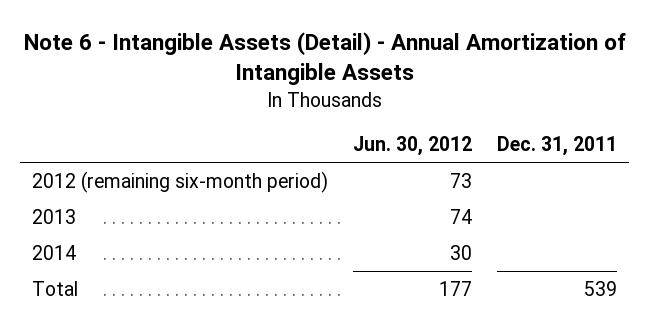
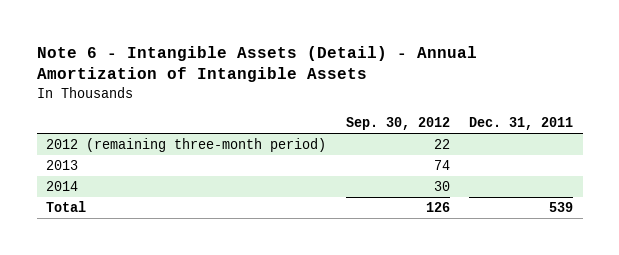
[353,136,473,157] Jun. 30, 2012 -> none
none -> [345,116,450,130] Sep. 30, 2012
[32,170,329,193] 2012 (remaining six-month period) -> [46,138,327,153] 2012 (remaining three-month period)

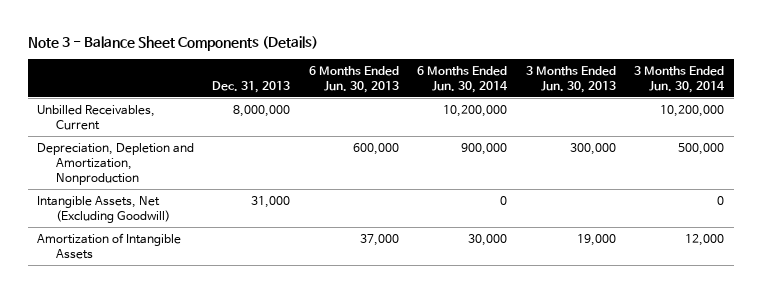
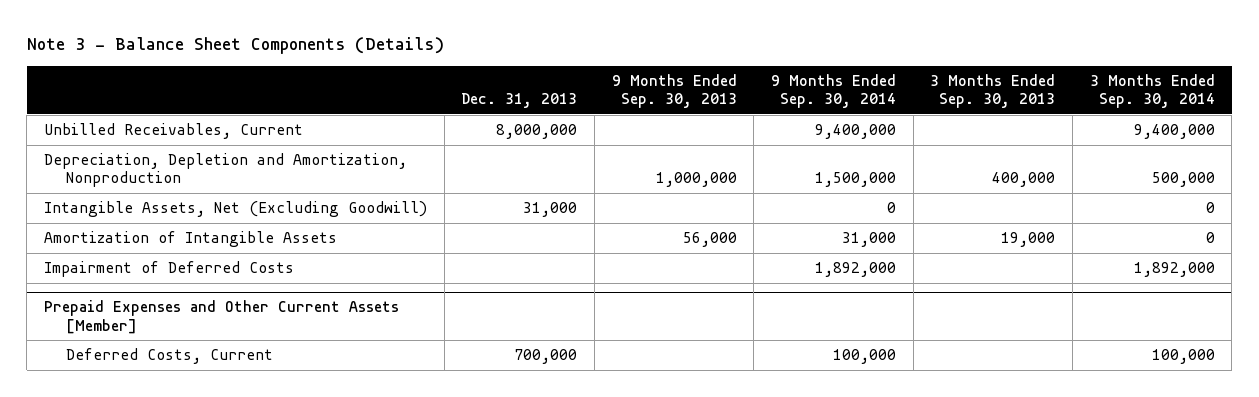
[308,65,399,93] 6 Months Ended Jun. 30, 2013 -> none
[417,65,509,93] 6 Months Ended Jun. 30, 2014 -> none
[525,65,616,93] 3 Months Ended Jun. 30, 2013 -> none
[634,65,726,93] 3 Months Ended Jun. 30, 2014 -> none
none -> [611,73,737,109] 9 Months Ended Sep. 30, 2013
none -> [770,73,896,109] 9 Months Ended Sep. 30, 2014
none -> [930,73,1056,109] 3 Months Ended Sep. 30, 2013
none -> [1089,73,1215,109] 3 Months Ended Sep. 30, 2014
none -> [43,261,294,278] Impairment of Deferred Costs
none -> [43,300,399,334] Prepaid Expenses and Other Current Assets [Member]
none -> [65,348,273,365] Deferred Costs, Current

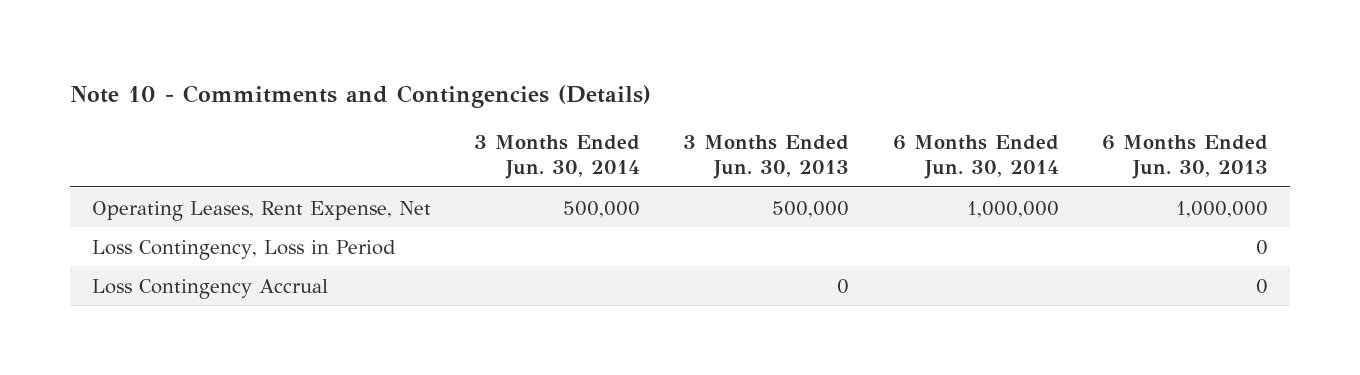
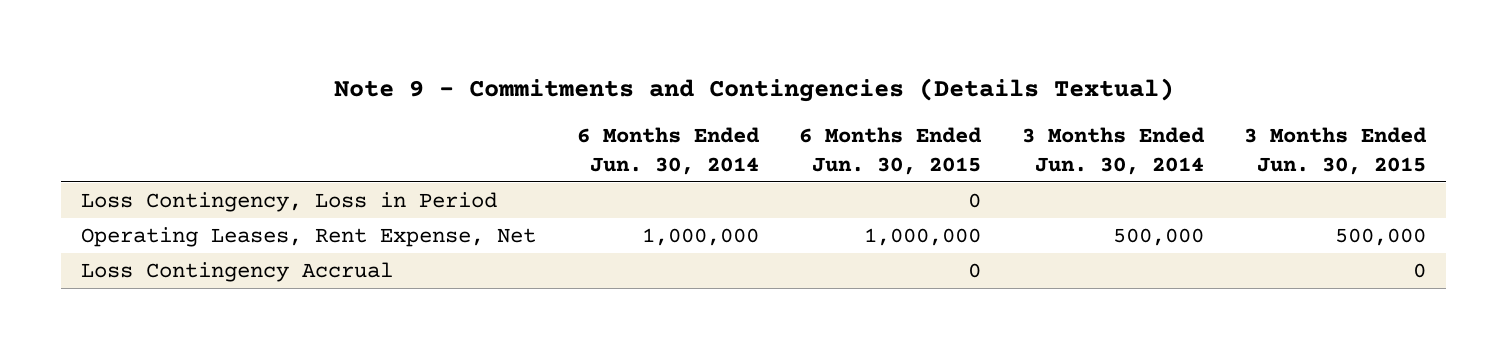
[69,84,651,108] Note 10 - Commitments and Contingencies (Details) -> [333,77,1174,102] Note 9 - Commitments and Contingencies (Details Textual)
[683,134,850,180] 3 Months Ended Jun. 30, 2013 -> none
[1101,134,1268,180] 6 Months Ended Jun. 30, 2013 -> none
none -> [799,126,983,175] 6 Months Ended Jun. 30, 2015
none -> [1243,126,1427,175] 3 Months Ended Jun. 30, 2015
[91,200,431,221] Operating Leases, Rent Expense, Net -> [81,226,537,247] Operating Leases, Rent Expense, Net

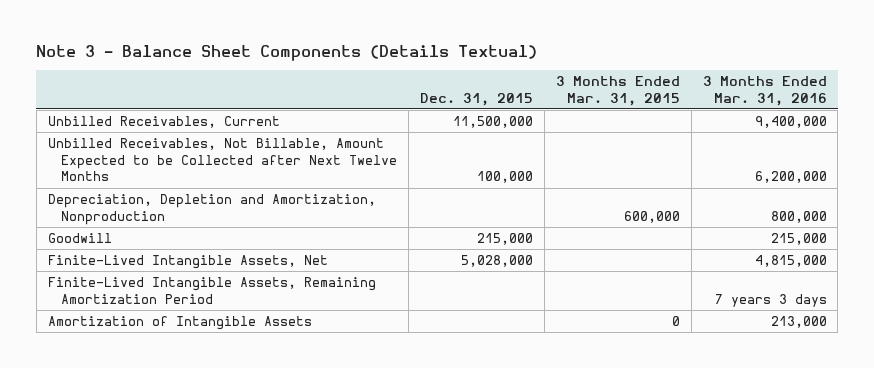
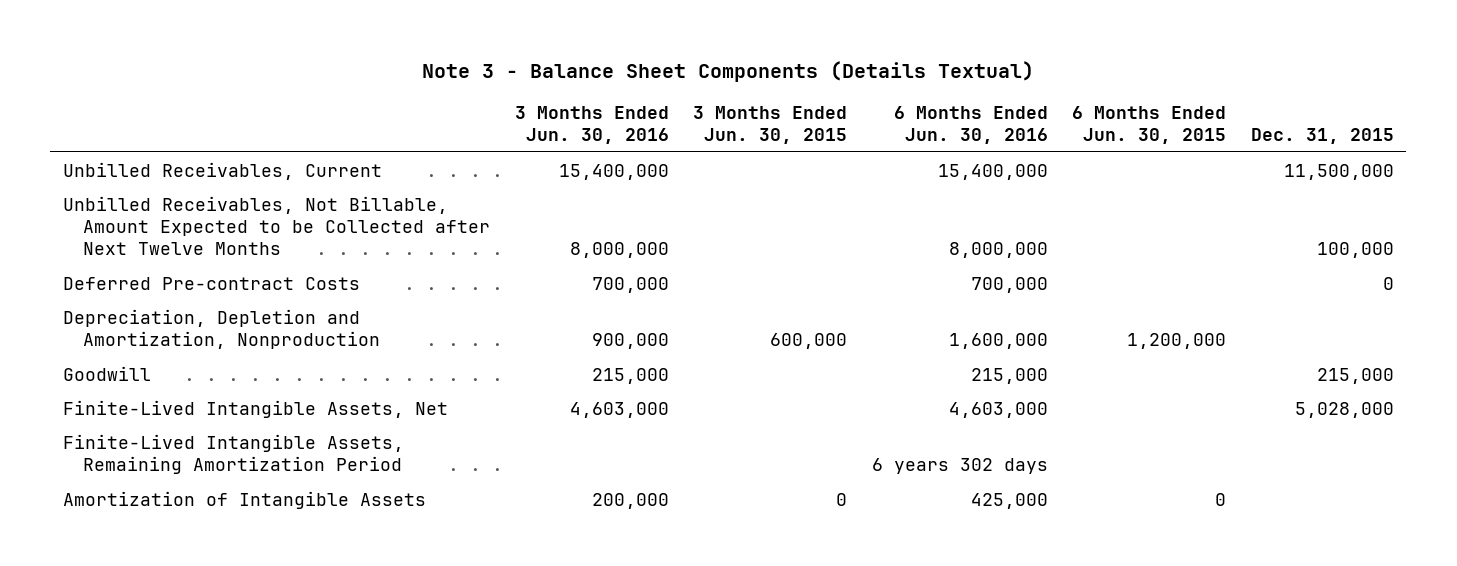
[555,76,680,106] 3 Months Ended Mar. 31, 2015 -> none
[702,76,827,106] 3 Months Ended Mar. 31, 2016 -> none
none -> [514,105,669,144] 3 Months Ended Jun. 30, 2016
none -> [693,105,848,144] 3 Months Ended Jun. 30, 2015
none -> [893,105,1048,144] 6 Months Ended Jun. 30, 2016
none -> [1072,105,1227,144] 6 Months Ended Jun. 30, 2015
none -> [62,276,360,290] Deferred Pre-contract Costs

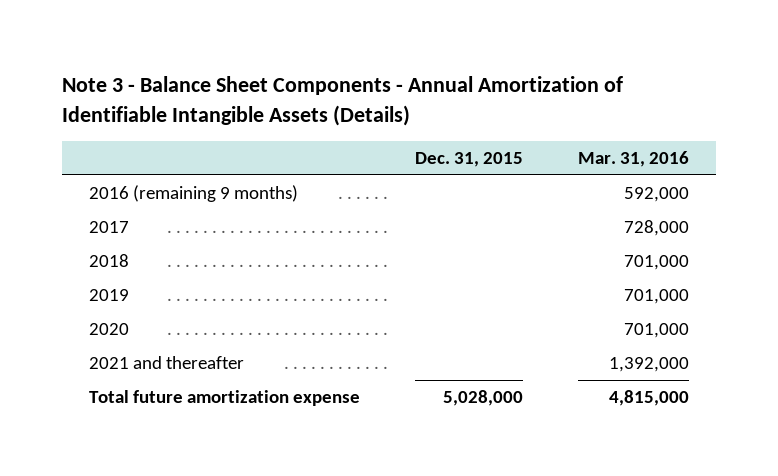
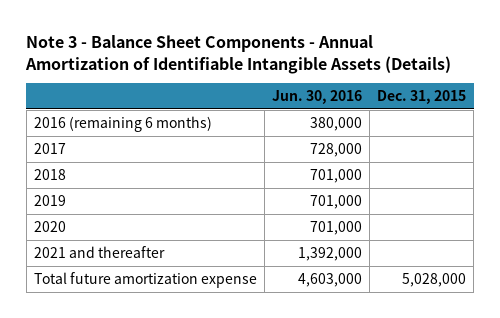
[577,150,689,167] Mar. 31, 2016 -> none
none -> [271,90,362,105] Jun. 30, 2016
[89,185,299,203] 2016 (remaining 9 months) -> [33,115,212,132] 2016 (remaining 6 months)

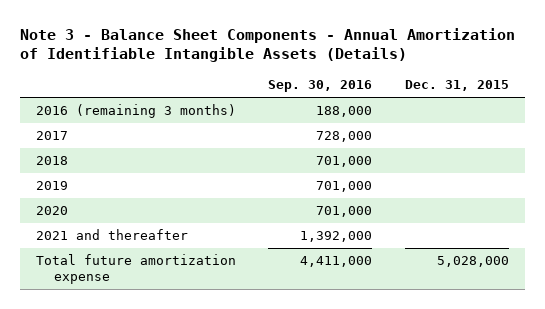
[271,90,362,105] Jun. 30, 2016 -> none
none -> [268,80,373,93] Sep. 30, 2016
[33,115,212,132] 2016 (remaining 6 months) -> [35,104,236,119] 2016 (remaining 3 months)

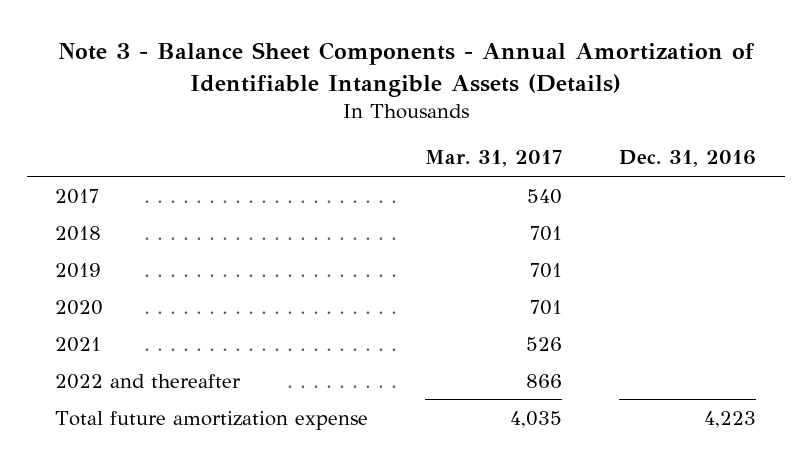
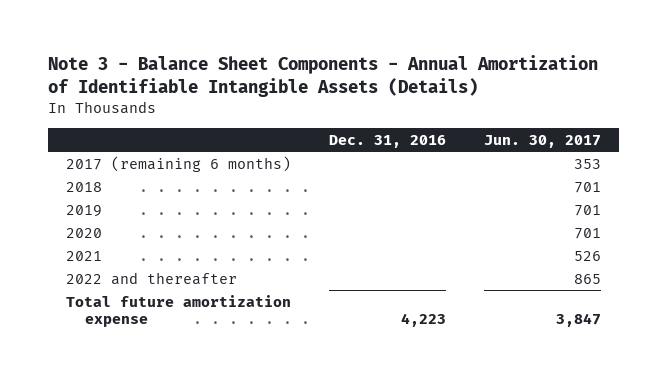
[425,150,563,168] Mar. 31, 2017 -> none
none -> [483,134,601,148] Jun. 30, 2017
[55,188,100,204] 2017 -> [66,155,292,172] 2017 (remaining 6 months)

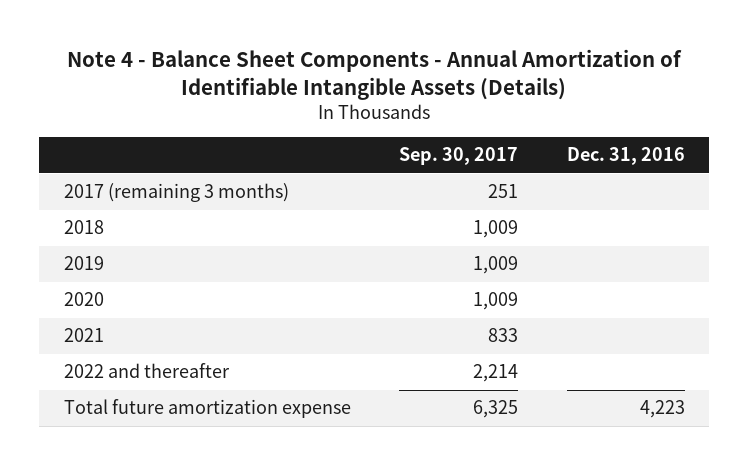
[47,55,598,98] Note 3 - Balance Sheet Components - Annual Amortization of Identifiable Intangible Assets (Details) -> [67,49,683,100] Note 4 - Balance Sheet Components - Annual Amortization of Identifiable Intangible Assets (Details)
[483,134,601,148] Jun. 30, 2017 -> none
none -> [399,147,519,166] Sep. 30, 2017
[66,155,292,172] 2017 (remaining 6 months) -> [63,183,289,203] 2017 (remaining 3 months)

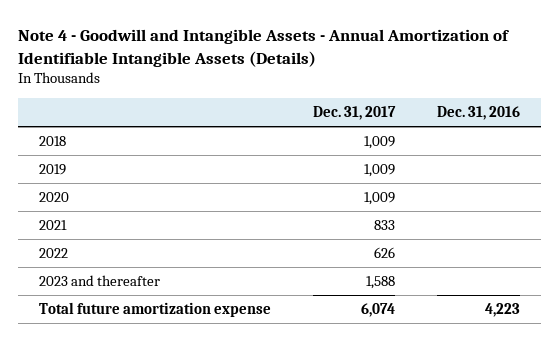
[67,49,683,100] Note 4 - Balance Sheet Components - Annual Amortization of Identifiable Intangible Assets (Details) -> [18,29,511,67] Note 4 - Goodwill and Intangible Assets - Annual Amortization of Identifiable Intangible Assets (Details)
[399,147,519,166] Sep. 30, 2017 -> none
none -> [313,106,397,121] Dec. 31, 2017
[63,183,289,203] 2017 (remaining 3 months) -> none
none -> [39,248,69,259] 2022
[63,363,230,379] 2022 and thereafter -> [39,275,161,287] 2023 and thereafter

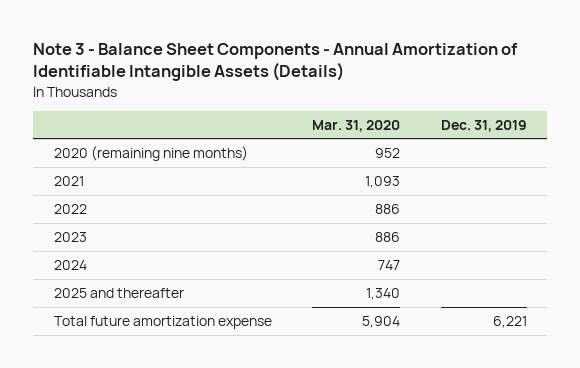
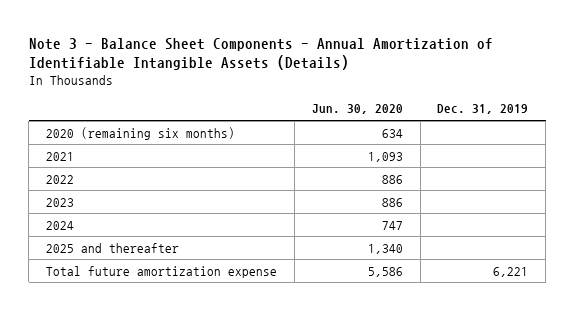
[312,119,401,132] Mar. 31, 2020 -> none
none -> [311,104,403,115] Jun. 30, 2020
[53,145,248,161] 2020 (remaining nine months) -> [45,126,235,140] 2020 (remaining six months)

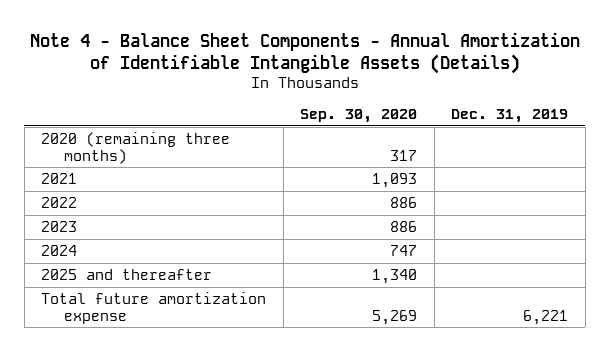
[28,37,493,71] Note 3 - Balance Sheet Components - Annual Amortization of Identifiable Intangible Assets (Details) -> [29,31,580,74] Note 4 - Balance Sheet Components - Annual Amortization of Identifiable Intangible Assets (Details)
[311,104,403,115] Jun. 30, 2020 -> none
none -> [300,109,418,124] Sep. 30, 2020
[45,126,235,140] 2020 (remaining six months) -> [41,131,231,164] 2020 (remaining three months)

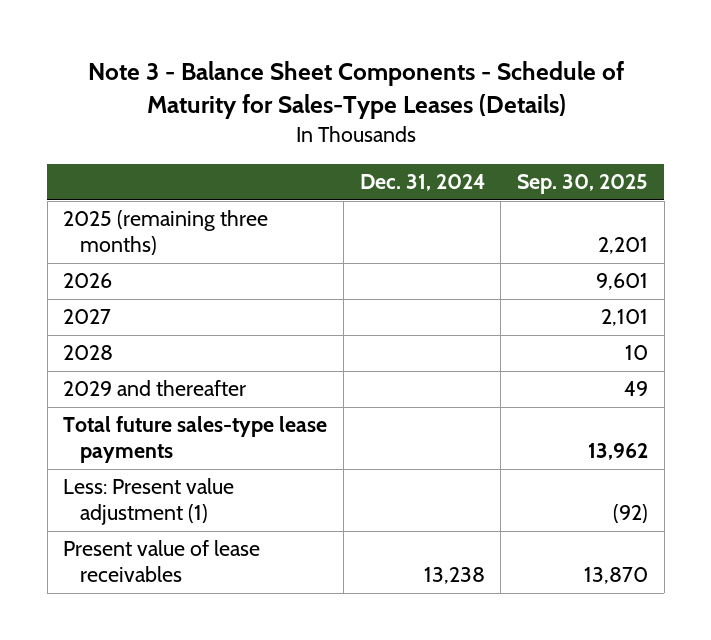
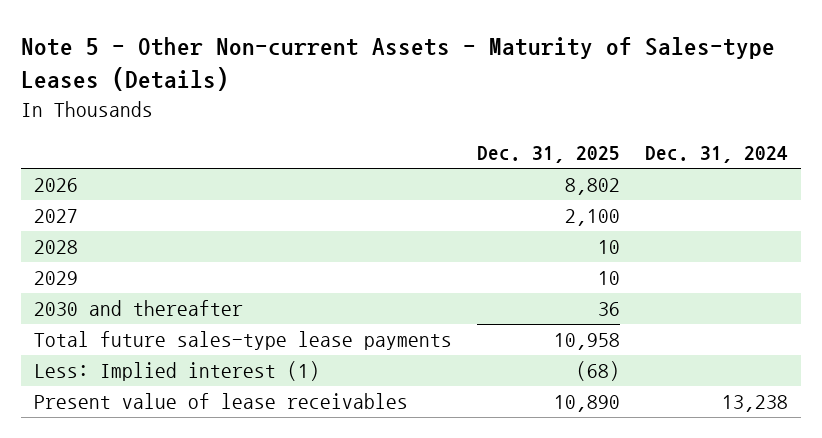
[87,61,624,120] Note 3 - Balance Sheet Components - Schedule of Maturity for Sales-Type Leases (Details) -> [21,37,776,92] Note 5 - Other Non-current Assets - Maturity of Sales-type Leases (Details)
[516,174,648,195] Sep. 30, 2025 -> none
none -> [477,146,621,164] Dec. 31, 2025
[63,210,269,256] 2025 (remaining three months) -> none
none -> [33,271,78,286] 2029
[63,380,247,397] 2029 and thereafter -> [33,300,243,317] 2030 and thereafter
[63,478,235,526] Less: Present value adjustment (1) -> [33,361,320,382] Less: Implied interest (1)

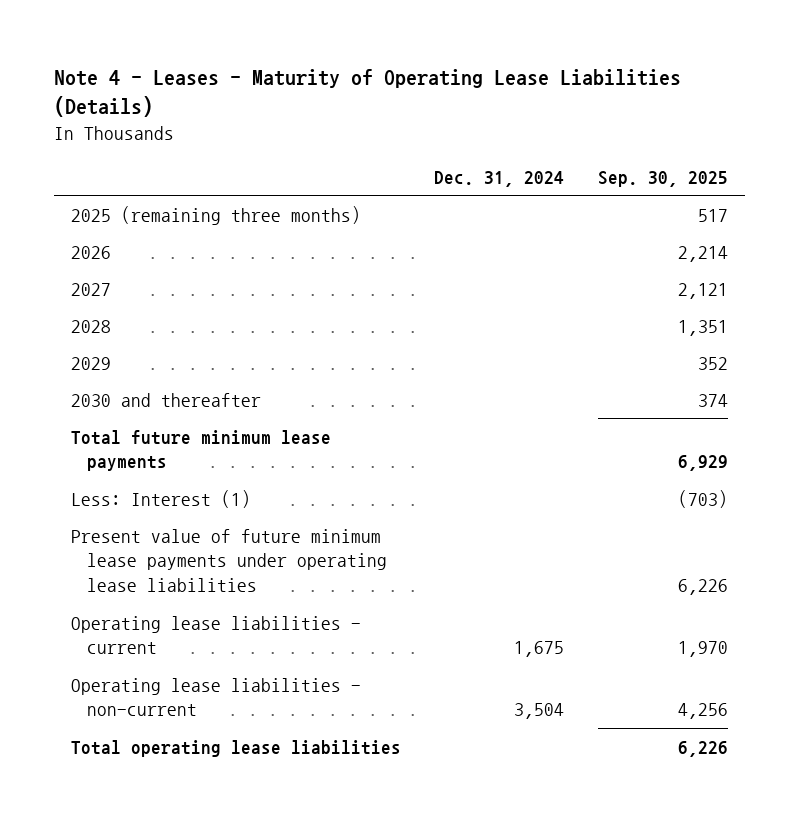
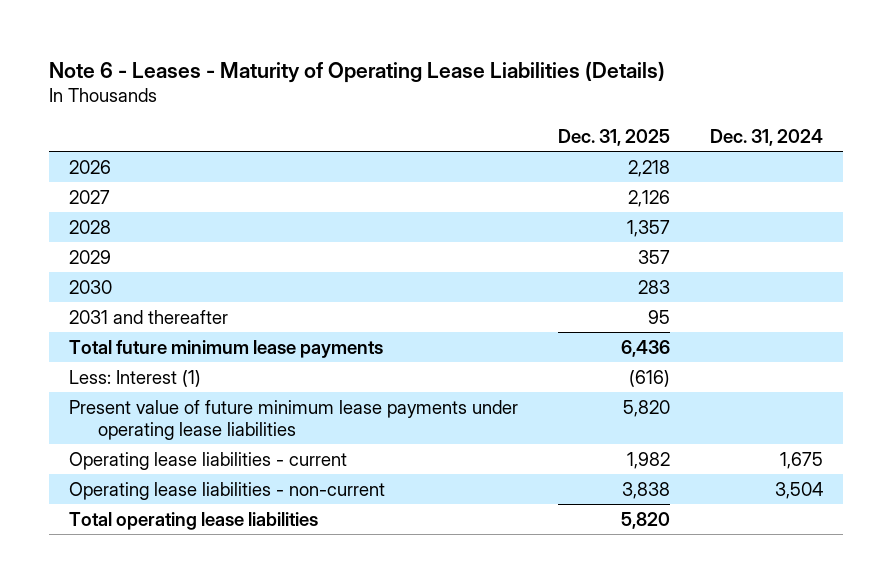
[54,68,682,118] Note 4 - Leases - Maturity of Operating Lease Liabilities (Details) -> [49,60,666,83] Note 6 - Leases - Maturity of Operating Lease Liabilities (Details)
[598,170,729,187] Sep. 30, 2025 -> none
none -> [558,128,671,146] Dec. 31, 2025
[70,205,361,225] 2025 (remaining three months) -> none
none -> [69,279,113,294] 2030
[70,392,261,407] 2030 and thereafter -> [69,309,229,324] 2031 and thereafter

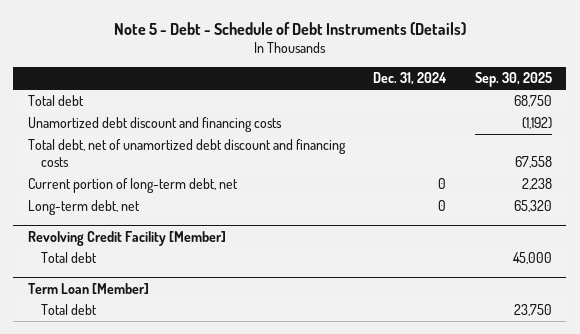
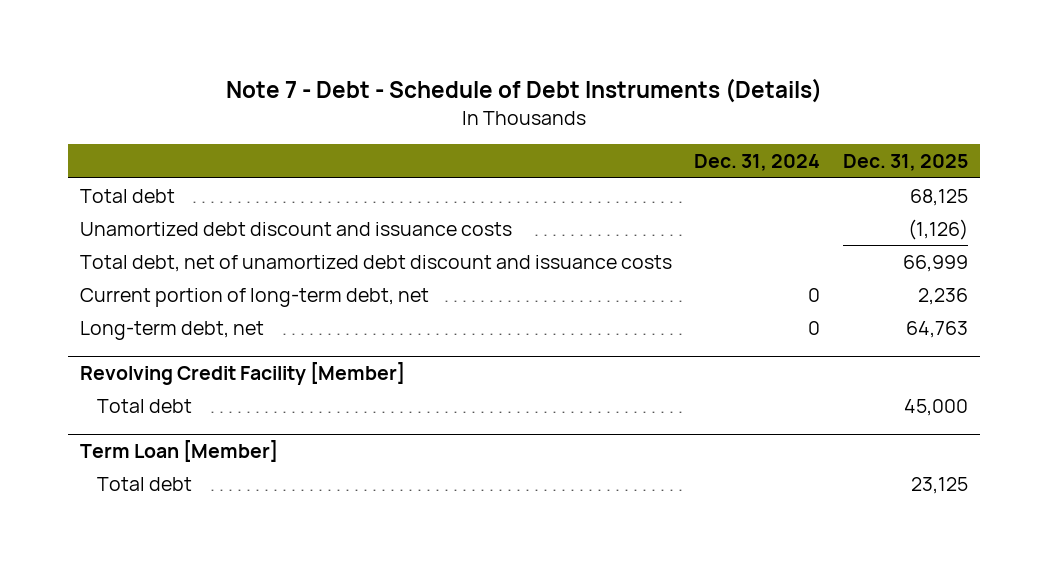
[113,21,466,35] Note 5 - Debt - Schedule of Debt Instruments (Details) -> [225,78,822,104] Note 7 - Debt - Schedule of Debt Instruments (Details)
[475,72,553,88] Sep. 30, 2025 -> none
none -> [843,154,969,172] Dec. 31, 2025
[27,116,282,132] Unamortized debt discount and financing costs -> [79,221,512,236] Unamortized debt discount and issuance costs
[27,138,346,168] Total debt, net of unamortized debt discount and financing costs -> [79,254,672,272] Total debt, net of unamortized debt discount and issuance costs

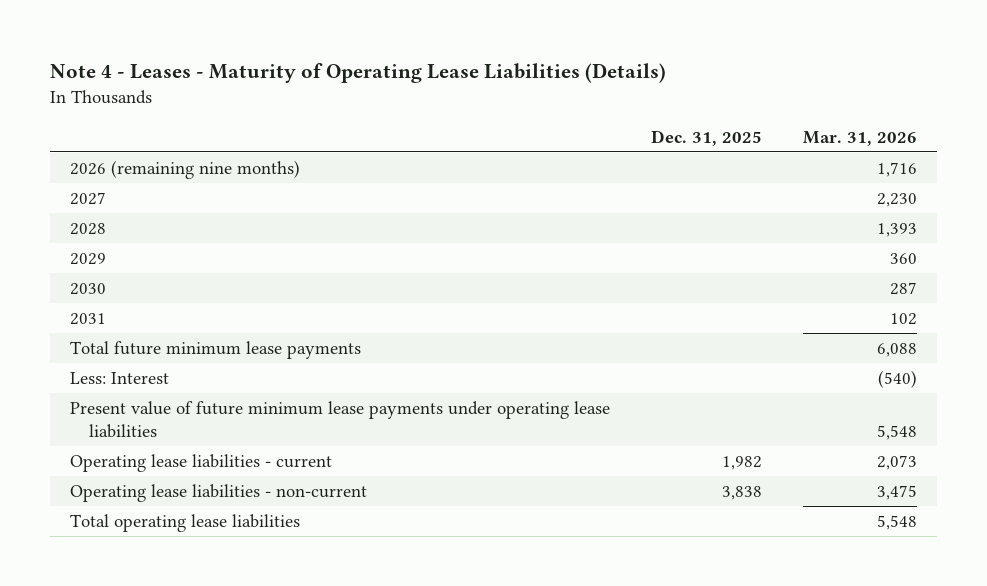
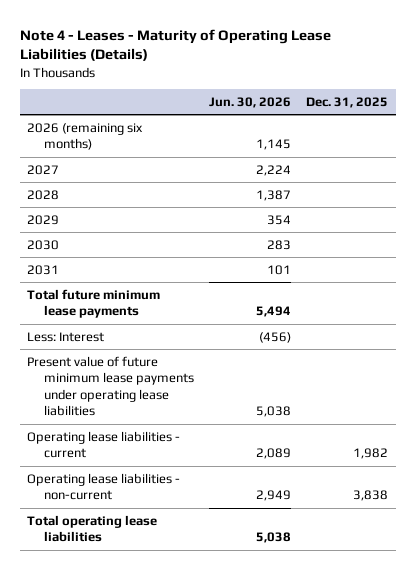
[802,130,917,146] Mar. 31, 2026 -> none
none -> [208,97,291,109] Jun. 30, 2026
[70,160,301,180] 2026 (remaining nine months) -> [27,122,144,151] 2026 (remaining six months)

